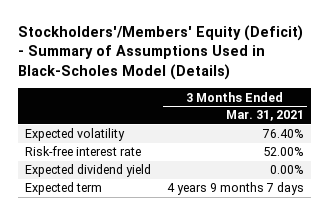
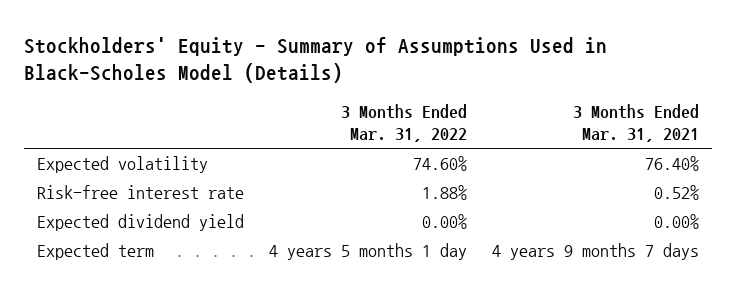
[17,25,303,80] Stockholders'/Members' Equity (Deficit) - Summary of Assumptions Used in Black-Scholes Model (Details) -> [24,36,608,84] Stockholders' Equity - Summary of Assumptions Used in Black-Scholes Model (Details)
none -> [341,104,468,143] 3 Months Ended Mar. 31, 2022
[262,147,304,157] 52.00% -> [654,185,700,201] 0.52%

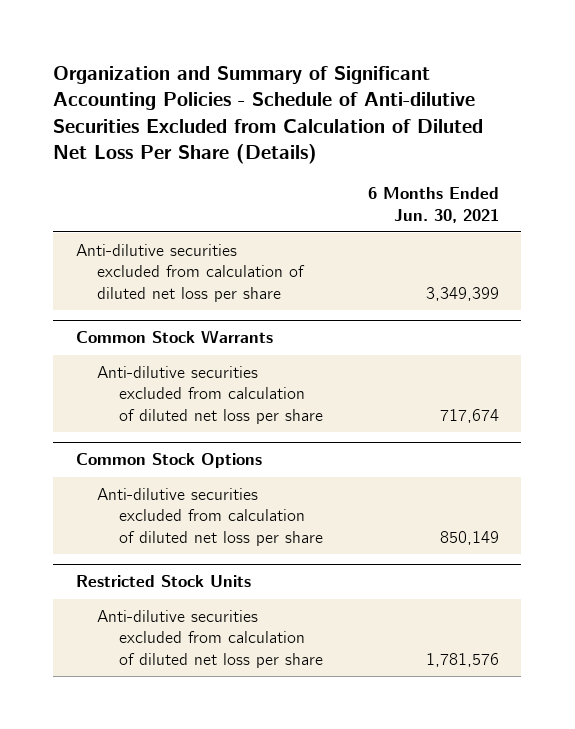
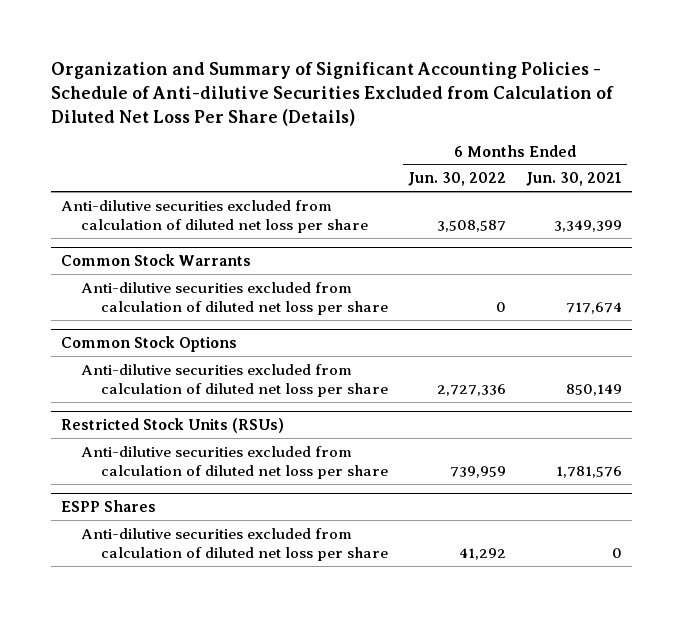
none -> [408,172,507,187] Jun. 30, 2022
[75,575,251,588] Restricted Stock Units -> [60,418,284,434] Restricted Stock Units (RSUs)
none -> [60,500,156,513] ESPP Shares
none -> [81,527,389,562] Anti-dilutive securities excluded from calculation of diluted net loss per share

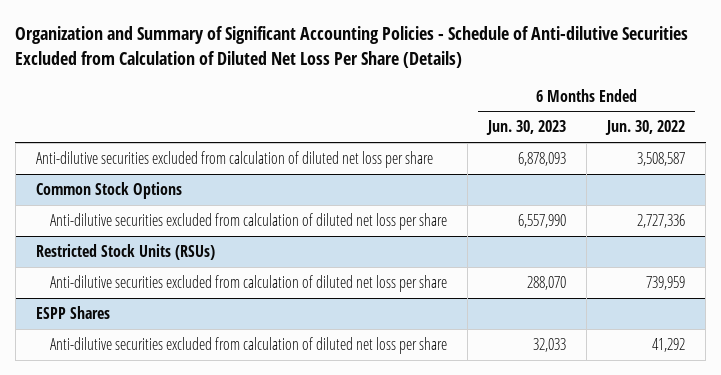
[525,172,622,187] Jun. 30, 2021 -> none
none -> [486,120,567,136] Jun. 30, 2023
[60,254,251,267] Common Stock Warrants -> none
[81,281,389,316] Anti-dilutive securities excluded from calculation of diluted net loss per share -> none

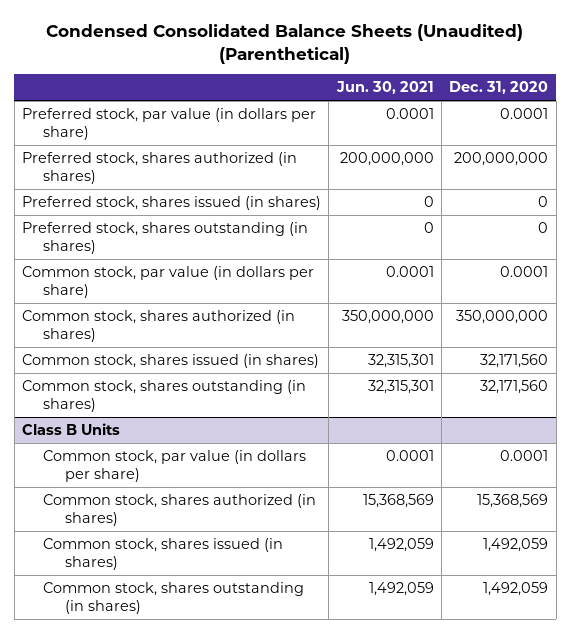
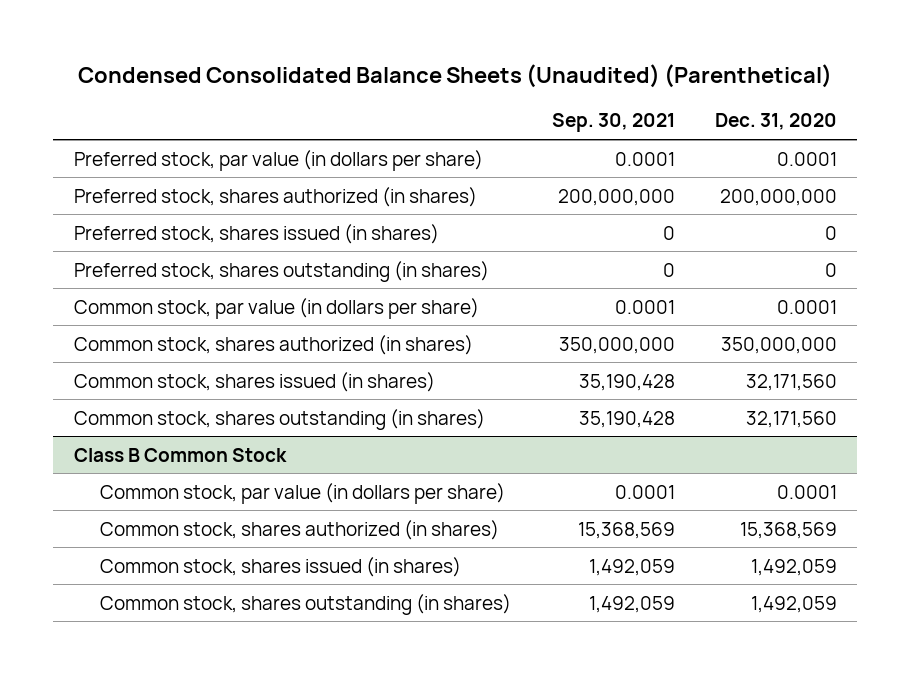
[335,81,434,95] Jun. 30, 2021 -> none
none -> [551,113,675,133] Sep. 30, 2021
[21,423,120,436] Class B Units -> [73,447,287,462] Class B Common Stock

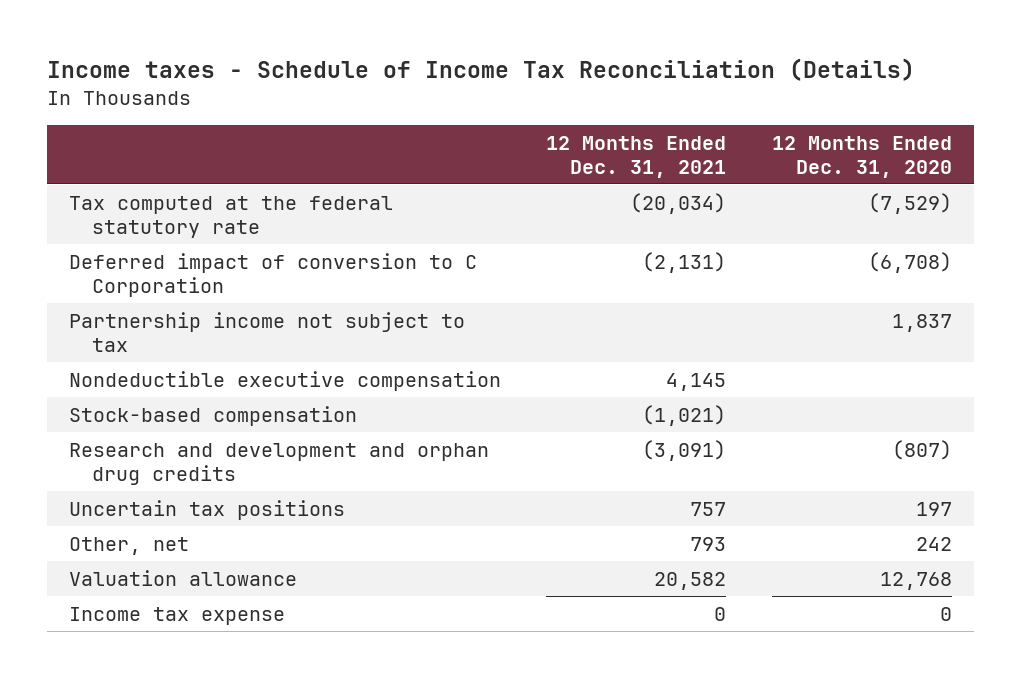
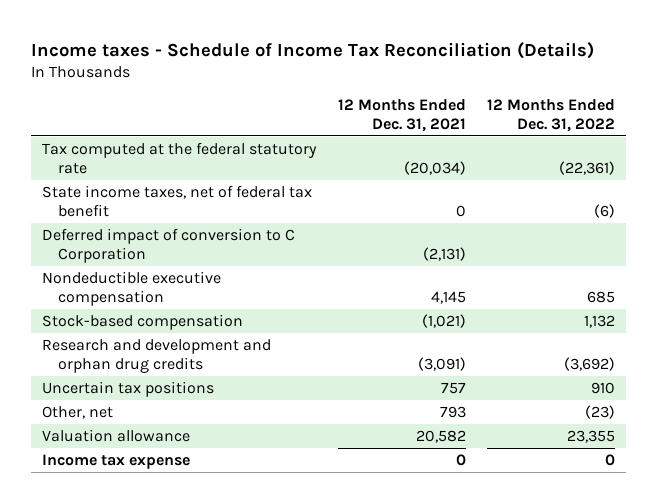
[771,135,952,178] 12 Months Ended Dec. 31, 2020 -> none
none -> [487,99,616,133] 12 Months Ended Dec. 31, 2022
none -> [41,184,312,217] State income taxes, net of federal tax benefit
[69,311,466,352] Partnership income not subject to tax -> none

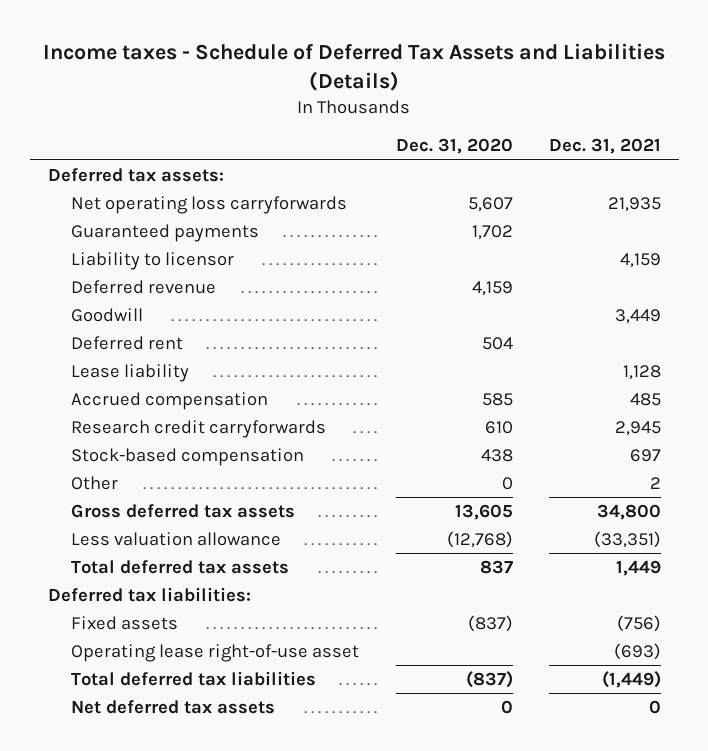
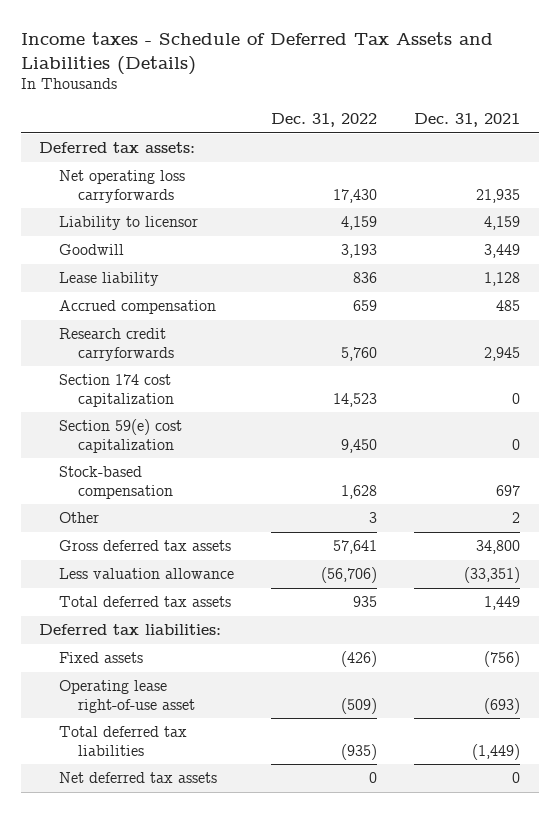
[395,138,513,155] Dec. 31, 2020 -> none
none -> [270,113,377,128] Dec. 31, 2022
[71,224,260,243] Guaranteed payments -> none
[71,280,217,295] Deferred revenue -> none
[71,336,184,351] Deferred rent -> none
none -> [58,374,175,407] Section 174 cost capitalization
none -> [58,419,182,453] Section 59(e) cost capitalization

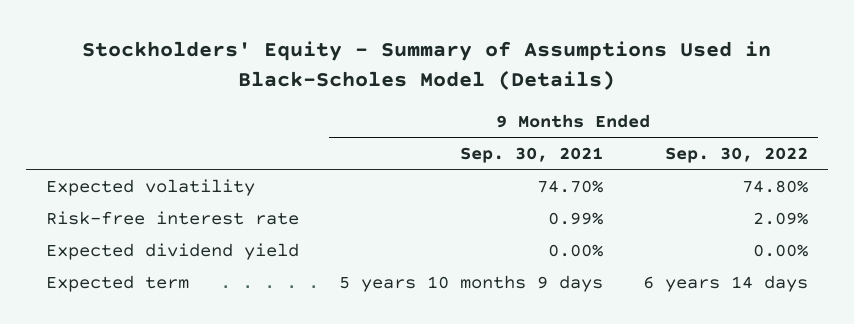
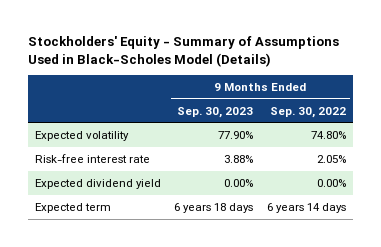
[459,146,603,163] Sep. 30, 2021 -> none
none -> [177,106,254,118] Sep. 30, 2023
[752,211,808,225] 2.09% -> [317,154,347,163] 2.05%

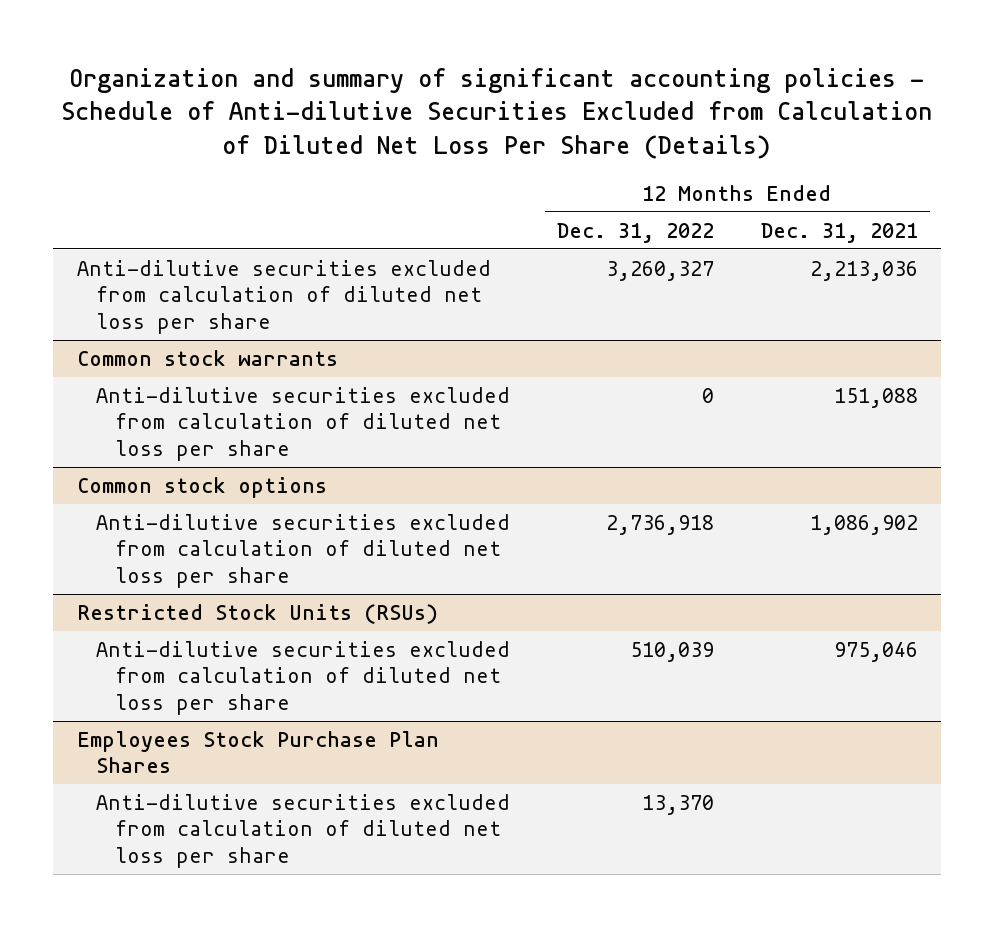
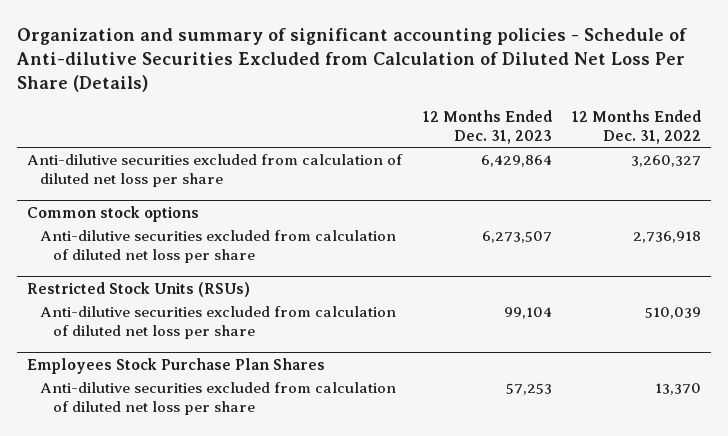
[760,222,918,243] Dec. 31, 2021 -> none
none -> [422,109,552,144] 12 Months Ended Dec. 31, 2023
[76,349,338,366] Common stock warrants -> none
[95,386,510,461] Anti-dilutive securities excluded from calculation of diluted net loss per share -> none

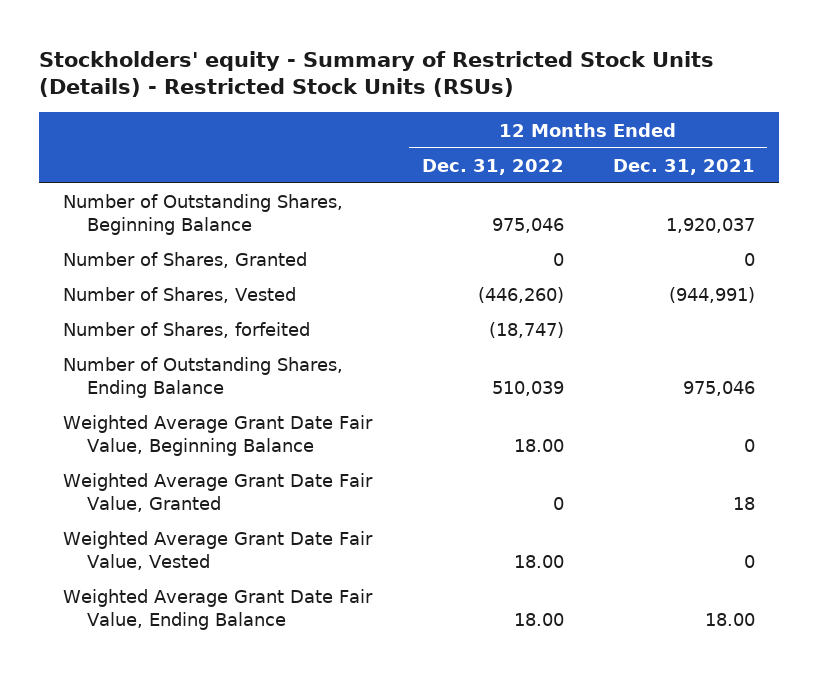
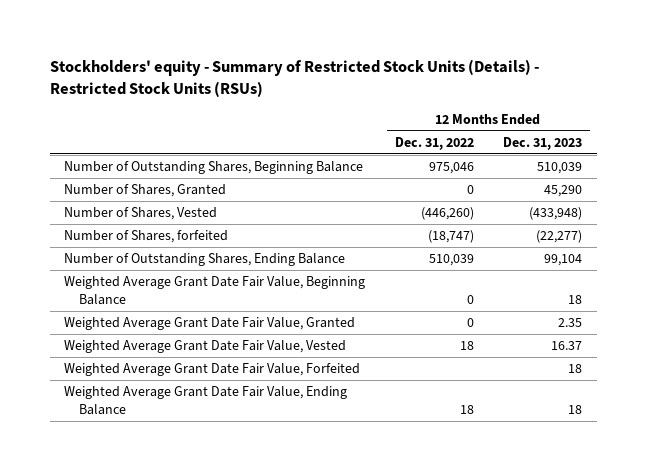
[612,158,755,175] Dec. 31, 2021 -> none
none -> [503,136,583,150] Dec. 31, 2023
[513,438,564,452] 18.00 -> [466,294,474,304] 0
[513,554,564,568] 18.00 -> [459,341,474,351] 18
none -> [64,363,361,377] Weighted Average Grant Date Fair Value, Forfeited
[513,612,564,626] 18.00 -> [459,404,474,414] 18

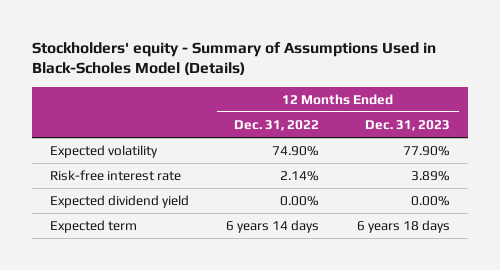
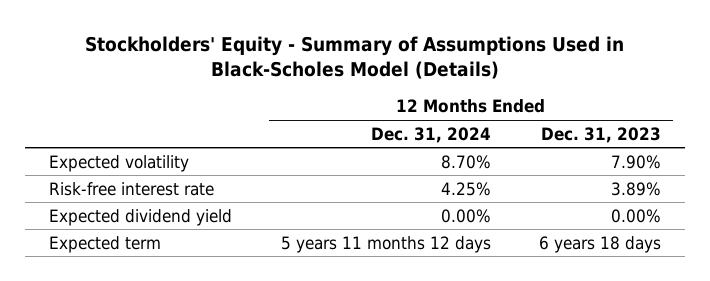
[31,41,436,76] Stockholders' equity - Summary of Assumptions Used in Black-Scholes Model (Details) -> [85,35,625,80] Stockholders' Equity - Summary of Assumptions Used in Black-Scholes Model (Details)
[234,119,320,131] Dec. 31, 2022 -> none
none -> [370,126,491,143] Dec. 31, 2024
[402,145,450,156] 77.90% -> [610,154,661,169] 7.90%

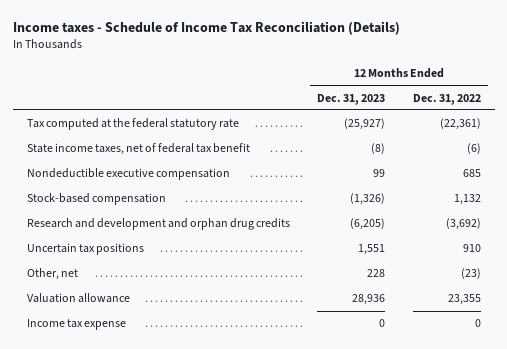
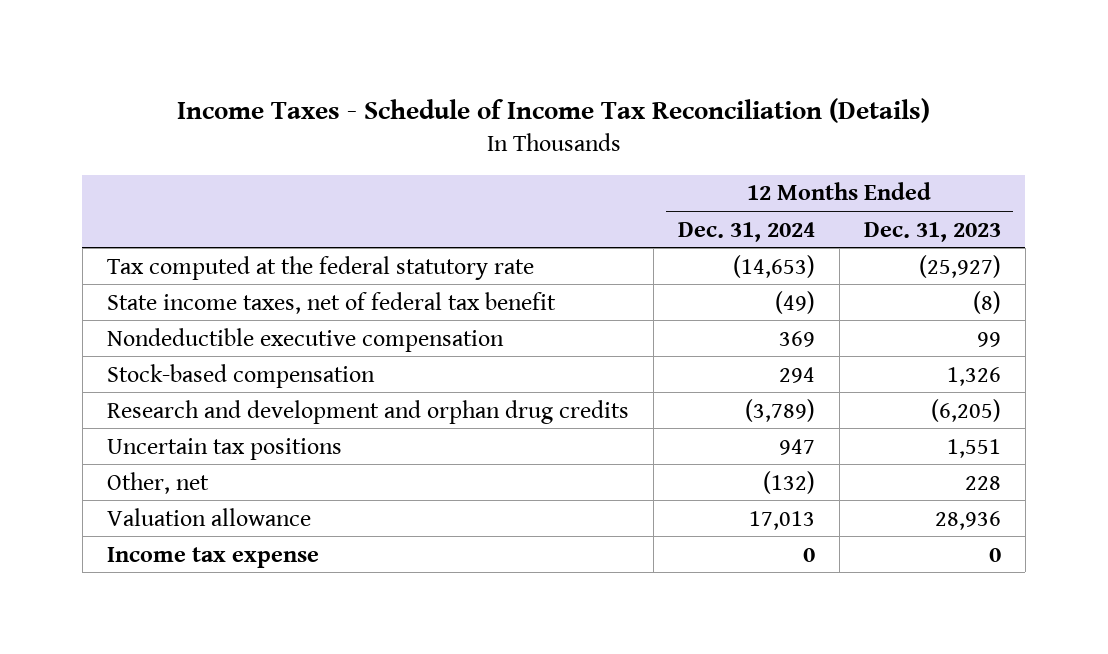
[12,20,400,35] Income taxes - Schedule of Income Tax Reconciliation (Details) -> [176,98,930,124] Income Taxes - Schedule of Income Tax Reconciliation (Details)
[412,93,481,105] Dec. 31, 2022 -> none
none -> [677,221,815,242] Dec. 31, 2024
[350,193,386,206] (1,326) -> [946,366,1001,386] 1,326

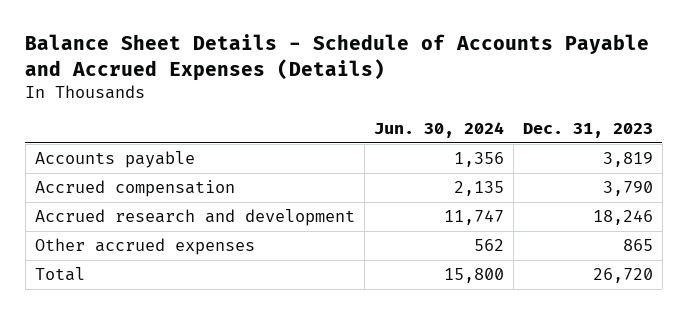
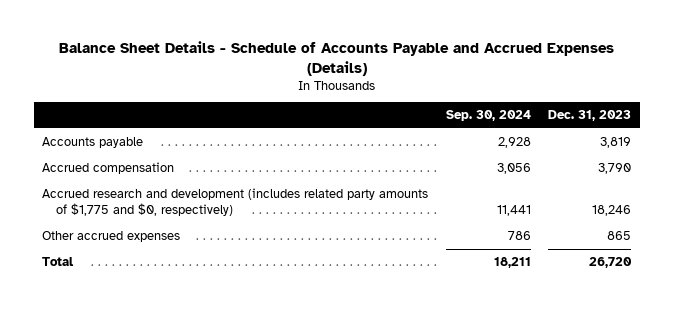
[373,122,504,139] Jun. 30, 2024 -> none
none -> [445,110,531,122] Sep. 30, 2024
[34,209,355,227] Accrued research and development -> [42,188,429,217] Accrued research and development (includes related party amounts of $1,775 and $0, respectively)

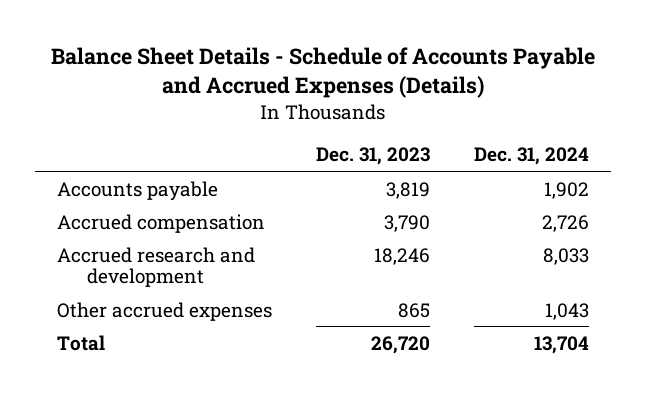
[445,110,531,122] Sep. 30, 2024 -> none
none -> [474,147,590,166] Dec. 31, 2024
[42,188,429,217] Accrued research and development (includes related party amounts of $1,775 and $0, respectively) -> [56,246,255,288] Accrued research and development

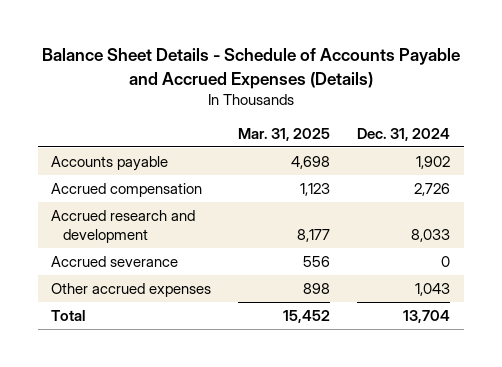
[316,147,431,166] Dec. 31, 2023 -> none
none -> [238,127,331,141] Mar. 31, 2025
none -> [51,255,179,267] Accrued severance

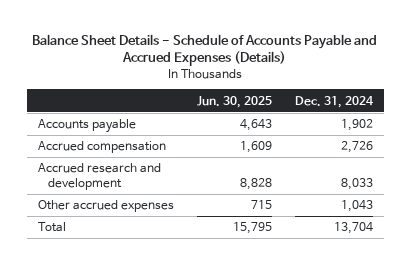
[238,127,331,141] Mar. 31, 2025 -> none
none -> [196,95,272,108] Jun. 30, 2025
[51,255,179,267] Accrued severance -> none

